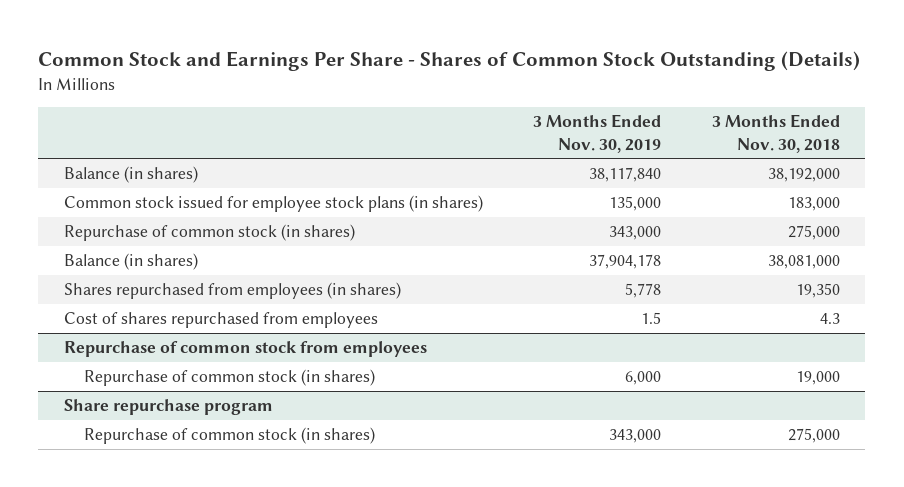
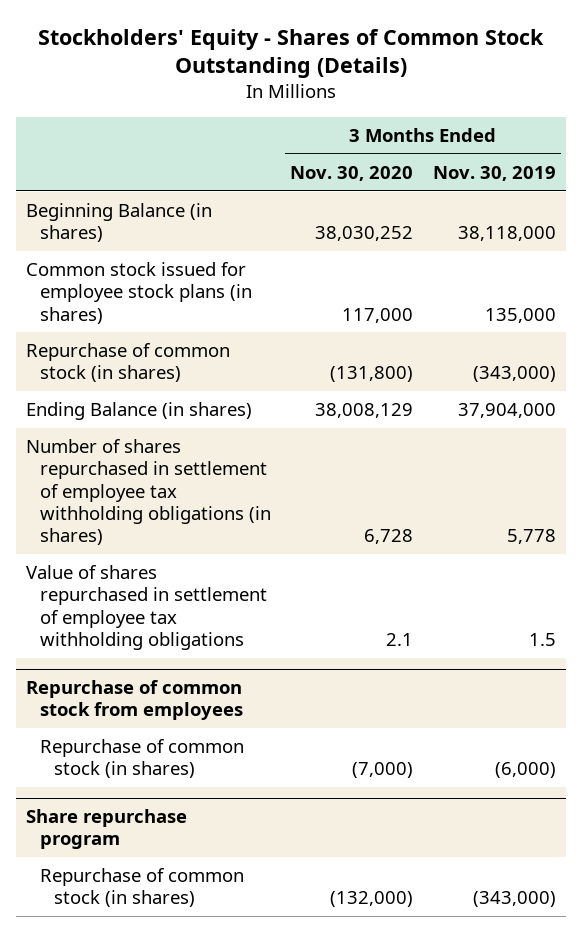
[38,50,861,71] Common Stock and Earnings Per Share - Shares of Common Stock Outstanding (Details) -> [37,28,544,79] Stockholders' Equity - Shares of Common Stock Outstanding (Details)
[711,114,840,153] 3 Months Ended Nov. 30, 2018 -> none
none -> [290,165,414,181] Nov. 30, 2020
[63,166,198,184] Balance (in shares) -> [25,203,212,243] Beginning Balance (in shares)
[589,167,662,183] 38,117,840 -> [457,226,556,242] 38,118,000
[609,226,662,241] 343,000 -> [472,366,556,383] (343,000)
[63,253,198,271] Balance (in shares) -> [25,402,252,421] Ending Balance (in shares)
[589,254,662,270] 37,904,178 -> [457,403,556,419] 37,904,000
[63,282,401,300] Shares repurchased from employees (in shares) -> [25,439,271,546] Number of shares repurchased in settlement of employee tax withholding obligations (in shares)
[63,312,378,329] Cost of shares repurchased from employees -> [25,565,267,650] Value of shares repurchased in settlement of employee tax withholding obligations
[625,371,662,386] 6,000 -> [494,762,556,779] (6,000)
[609,429,662,444] 343,000 -> [472,891,556,908] (343,000)

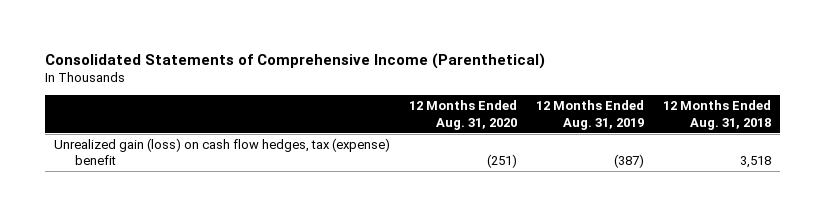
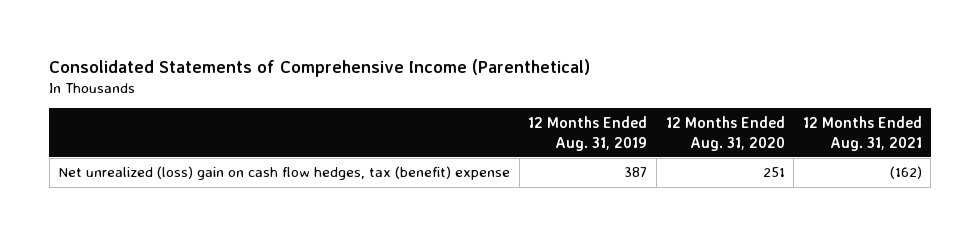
[662,100,771,130] 12 Months Ended Aug. 31, 2018 -> none
none -> [802,115,922,151] 12 Months Ended Aug. 31, 2021
[54,138,391,166] Unrealized gain (loss) on cash flow hedges, tax (expense) benefit -> [58,166,511,181] Net unrealized (loss) gain on cash flow hedges, tax (benefit) expense
[487,154,518,169] (251) -> [762,167,785,178] 251
[613,154,644,169] (387) -> [624,167,648,178] 387

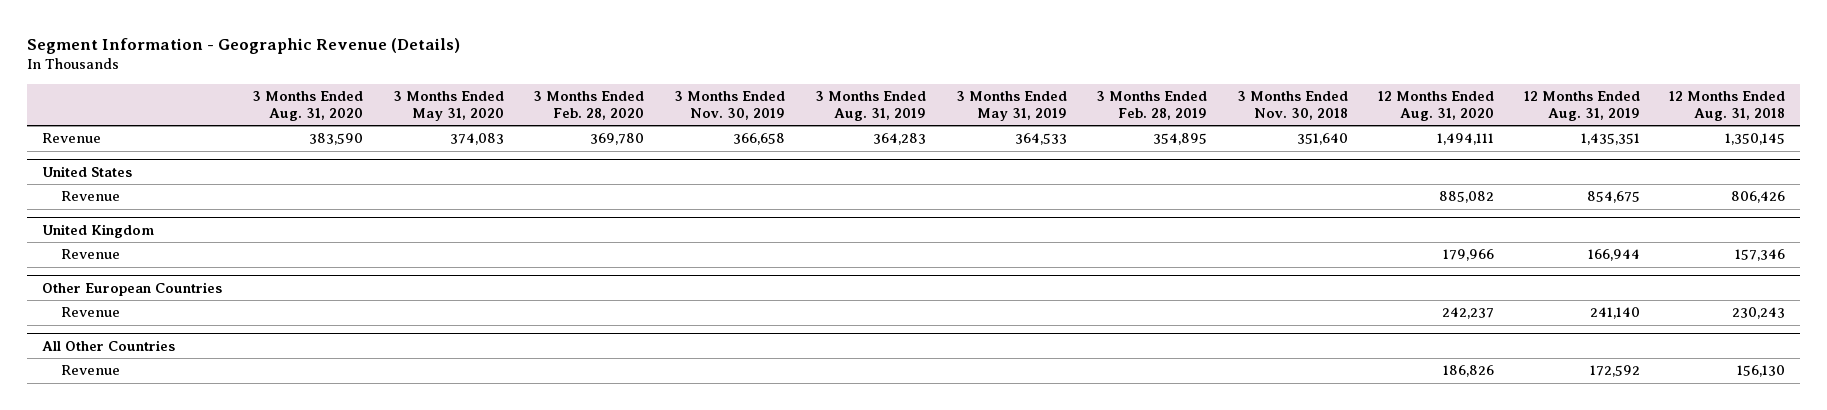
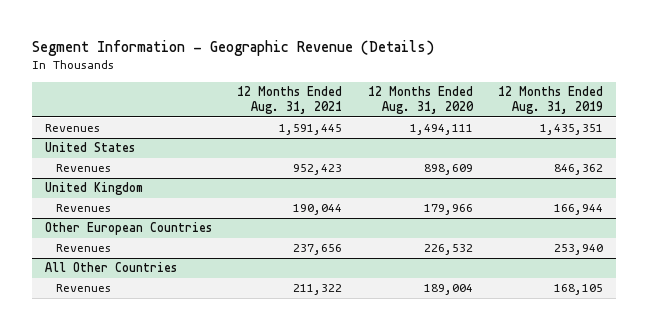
[251,91,363,122] 3 Months Ended Aug. 31, 2020 -> none
[392,91,504,122] 3 Months Ended May 31, 2020 -> none
[533,91,645,121] 3 Months Ended Feb. 28, 2020 -> none
[674,91,786,121] 3 Months Ended Nov. 30, 2019 -> none
[814,91,926,122] 3 Months Ended Aug. 31, 2019 -> none
[955,91,1067,122] 3 Months Ended May 31, 2019 -> none
[1096,91,1208,121] 3 Months Ended Feb. 28, 2019 -> none
[1237,91,1349,121] 3 Months Ended Nov. 30, 2018 -> none
[1669,91,1786,122] 12 Months Ended Aug. 31, 2018 -> none
none -> [237,86,343,115] 12 Months Ended Aug. 31, 2021
[42,133,102,144] Revenue -> [45,124,101,133] Revenues
[61,191,121,202] Revenue -> none
none -> [55,164,111,173] Revenues
[61,249,121,260] Revenue -> [55,204,111,213] Revenues
[61,307,121,318] Revenue -> none
none -> [55,244,111,253] Revenues
[61,365,121,376] Revenue -> none
none -> [55,284,111,293] Revenues

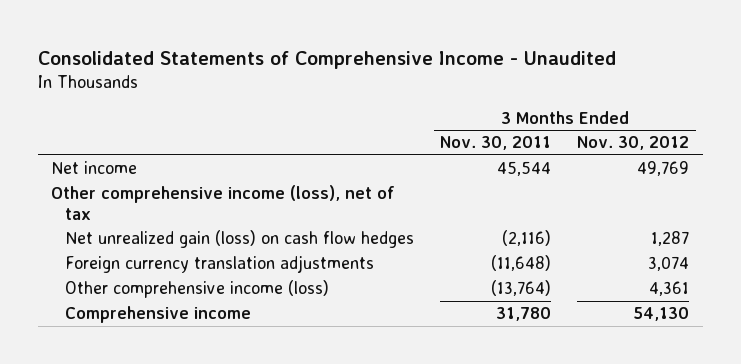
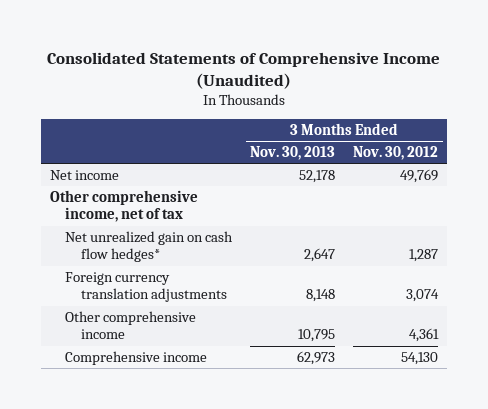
[37,50,616,69] Consolidated Statements of Comprehensive Income - Unaudited -> [47,51,441,89] Consolidated Statements of Comprehensive Income (Unaudited)
[440,136,552,151] Nov. 30, 2011 -> none
none -> [250,146,336,161] Nov. 30, 2013
[51,185,396,220] Other comprehensive income (loss), net of tax -> [50,189,199,223] Other comprehensive income, net of tax
[64,230,414,249] Net unrealized gain (loss) on cash flow hedges -> [65,230,234,263] Net unrealized gain on cash flow hedges*
[64,280,329,299] Other comprehensive income (loss) -> [65,310,197,340] Other comprehensive income

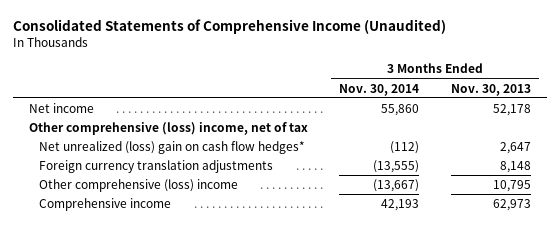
[353,146,439,161] Nov. 30, 2012 -> none
none -> [339,83,420,96] Nov. 30, 2014
[50,189,199,223] Other comprehensive income, net of tax -> [28,121,308,135] Other comprehensive (loss) income, net of tax
[65,230,234,263] Net unrealized gain on cash flow hedges* -> [39,140,306,154] Net unrealized (loss) gain on cash flow hedges*
[65,310,197,340] Other comprehensive income -> [39,178,239,192] Other comprehensive (loss) income

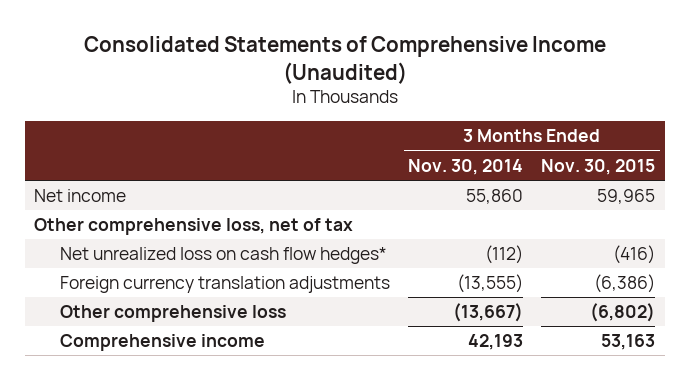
[451,83,532,96] Nov. 30, 2013 -> none
none -> [541,158,656,175] Nov. 30, 2015
[28,121,308,135] Other comprehensive (loss) income, net of tax -> [33,218,353,236] Other comprehensive loss, net of tax
[39,140,306,154] Net unrealized (loss) gain on cash flow hedges* -> [59,247,387,265] Net unrealized loss on cash flow hedges*
[39,178,239,192] Other comprehensive (loss) income -> [59,305,286,323] Other comprehensive loss

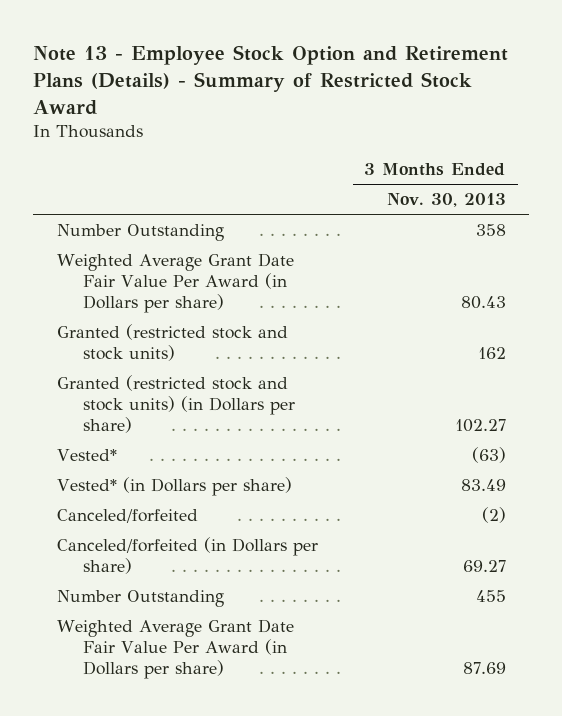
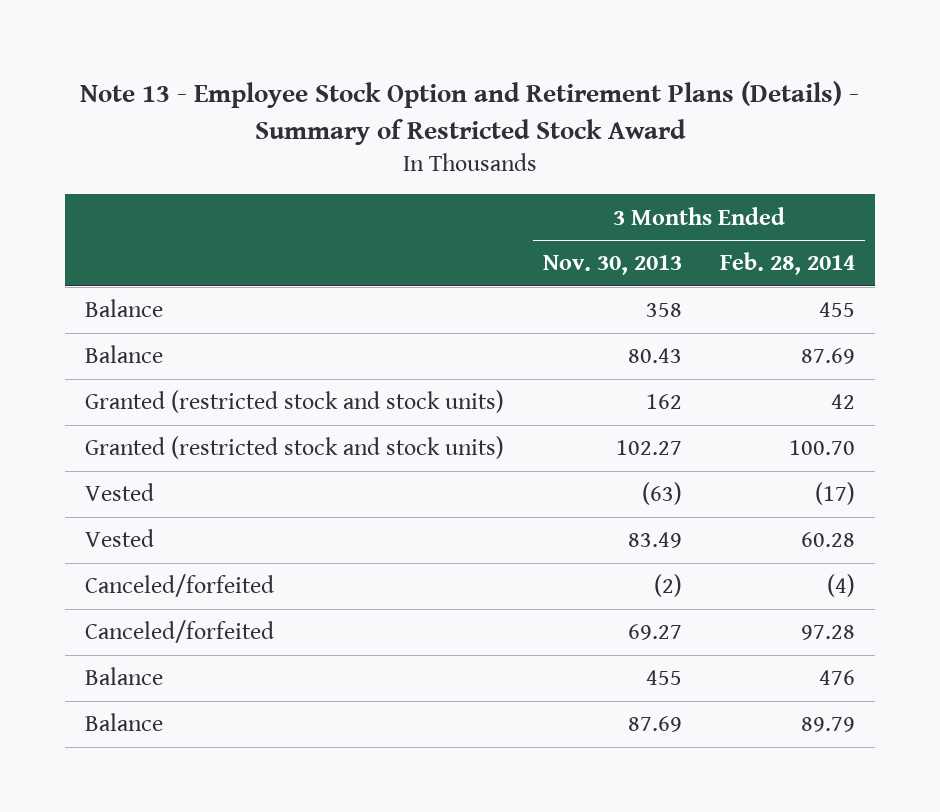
none -> [720,252,856,276] Feb. 28, 2014
[56,223,224,241] Number Outstanding -> [84,299,163,318] Balance
[56,252,294,313] Weighted Average Grant Date Fair Value Per Award (in Dollars per share) -> [84,345,163,364] Balance
[56,374,296,433] Granted (restricted stock and stock units) (in Dollars per share) -> [84,436,504,460] Granted (restricted stock and stock units)
[56,448,117,461] Vested* -> [84,483,154,502] Vested
[56,476,292,496] Vested* (in Dollars per share) -> [84,529,154,548] Vested
[56,536,318,574] Canceled/forfeited (in Dollars per share) -> [84,620,274,644] Canceled/forfeited
[56,589,224,607] Number Outstanding -> [84,667,163,686] Balance
[56,618,294,679] Weighted Average Grant Date Fair Value Per Award (in Dollars per share) -> [84,713,163,732] Balance

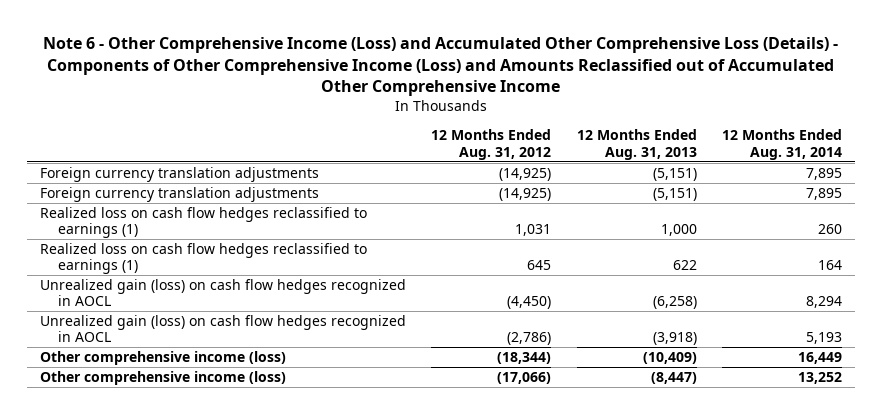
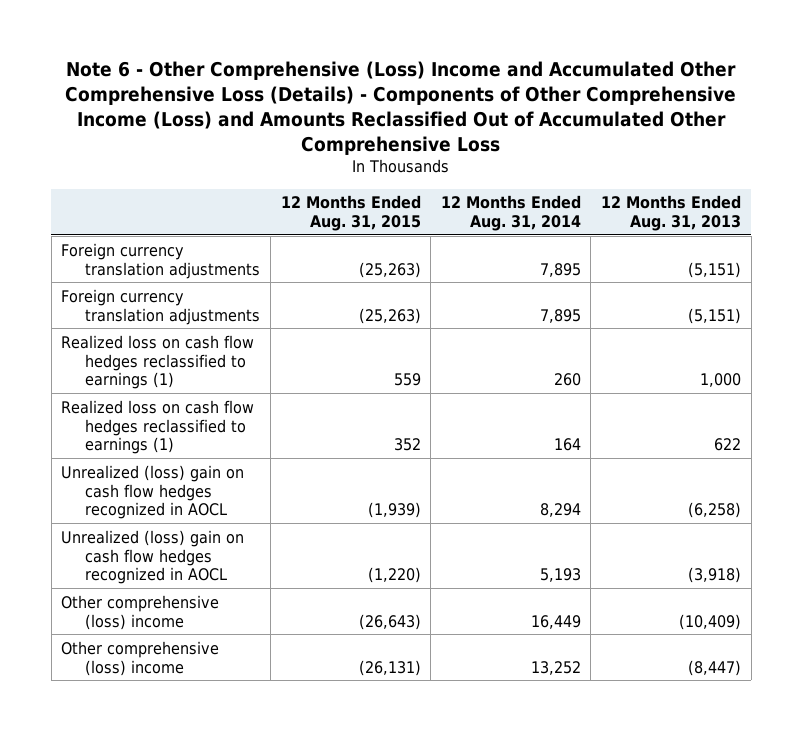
[43,37,839,97] Note 6 - Other Comprehensive Income (Loss) and Accumulated Other Comprehensive Loss (Details) - Components of Other Comprehensive Income (Loss) and Amounts Reclassified out of Accumulated Other Comprehensive Income -> [65,61,737,155] Note 6 - Other Comprehensive (Loss) Income and Accumulated Other Comprehensive Loss (Details) - Components of Other Comprehensive Income (Loss) and Amounts Reclassified Out of Accumulated Other Comprehensive Loss
[431,129,552,160] 12 Months Ended Aug. 31, 2012 -> none
none -> [280,195,421,232] 12 Months Ended Aug. 31, 2015
[40,279,407,307] Unrealized gain (loss) on cash flow hedges recognized in AOCL -> [61,464,245,520] Unrealized (loss) gain on cash flow hedges recognized in AOCL
[40,315,407,343] Unrealized gain (loss) on cash flow hedges recognized in AOCL -> [61,529,245,585] Unrealized (loss) gain on cash flow hedges recognized in AOCL
[40,351,287,366] Other comprehensive income (loss) -> [61,594,220,630] Other comprehensive (loss) income
[40,371,287,386] Other comprehensive income (loss) -> [61,640,220,676] Other comprehensive (loss) income

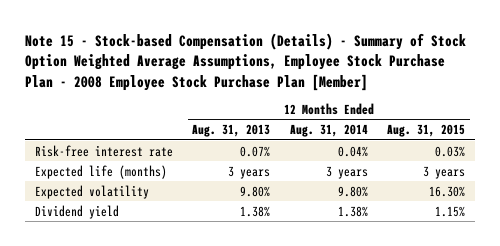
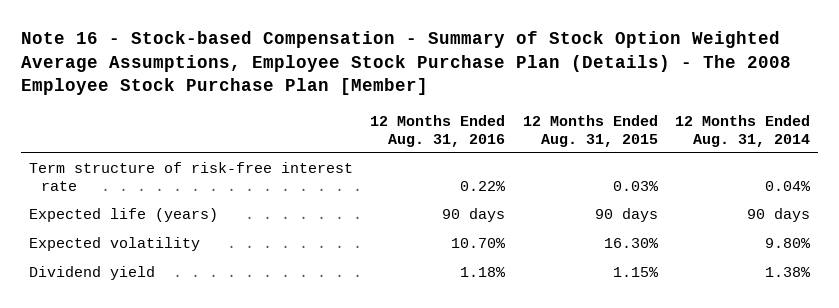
[25,32,467,91] Note 15 - Stock-based Compensation (Details) - Summary of Stock Option Weighted Average Assumptions, Employee Stock Purchase Plan - 2008 Employee Stock Purchase Plan [Member] -> [20,31,791,96] Note 16 - Stock-based Compensation - Summary of Stock Option Weighted Average Assumptions, Employee Stock Purchase Plan (Details) - The 2008 Employee Stock Purchase Plan [Member]
[192,124,271,138] Aug. 31, 2013 -> none
none -> [370,114,506,147] 12 Months Ended Aug. 31, 2016
[35,144,174,157] Risk-free interest rate -> [29,162,354,191] Term structure of risk-free interest rate
[35,164,168,179] Expected life (months) -> [29,208,219,223] Expected life (years)
[325,165,368,179] 3 years -> [746,208,810,223] 90 days
[423,165,466,179] 3 years -> [594,208,658,223] 90 days

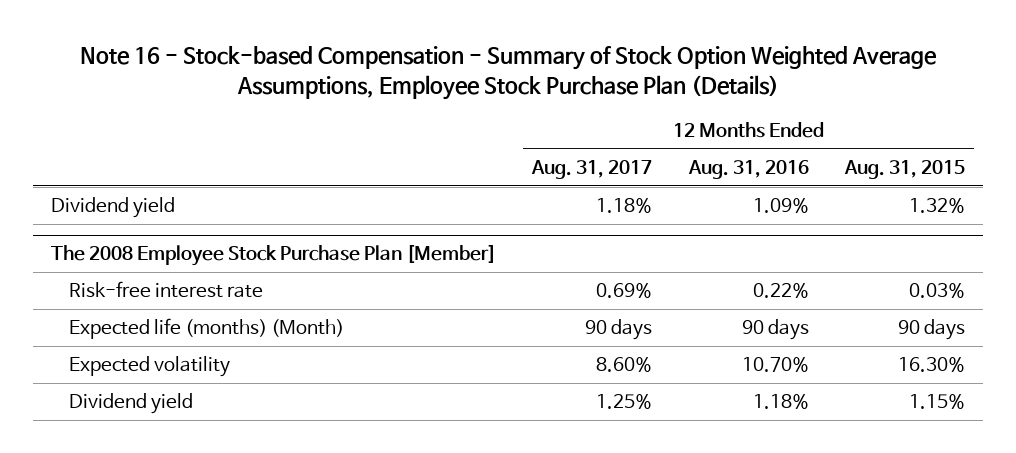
[20,31,791,96] Note 16 - Stock-based Compensation - Summary of Stock Option Weighted Average Assumptions, Employee Stock Purchase Plan (Details) - The 2008 Employee Stock Purchase Plan [Member] -> [80,45,938,100] Note 16 - Stock-based Compensation - Summary of Stock Option Weighted Average Assumptions, Employee Stock Purchase Plan (Details)
[674,114,810,147] 12 Months Ended Aug. 31, 2014 -> none
none -> [531,160,653,180] Aug. 31, 2017
none -> [51,197,176,219] Dividend yield
none -> [51,244,497,267] The 2008 Employee Stock Purchase Plan [Member]
[29,162,354,191] Term structure of risk-free interest rate -> [69,281,264,299] Risk-free interest rate
[29,208,219,223] Expected life (years) -> [69,318,345,340] Expected life (months) (Month)

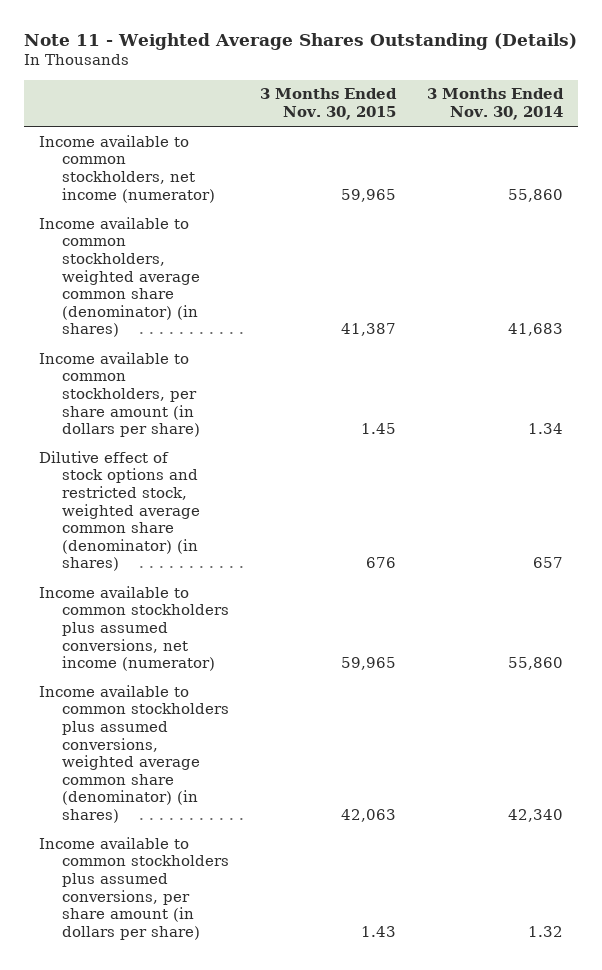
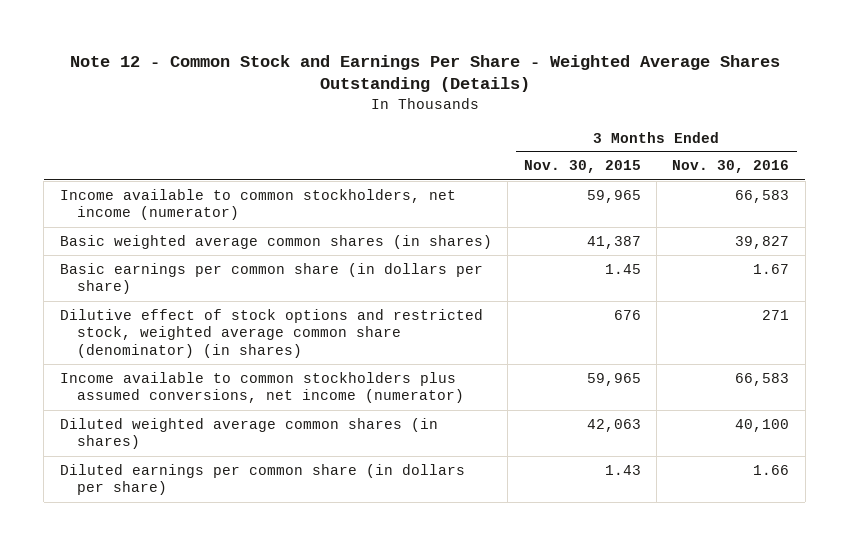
[23,32,577,50] Note 11 - Weighted Average Shares Outstanding (Details) -> [69,54,780,93] Note 12 - Common Stock and Earnings Per Share - Weighted Average Shares Outstanding (Details)
[426,88,564,120] 3 Months Ended Nov. 30, 2014 -> none
none -> [672,160,790,174] Nov. 30, 2016
[39,216,200,338] Income available to common stockholders, weighted average common share (denominator) (in shares) -> [59,234,492,249] Basic weighted average common shares (in shares)
[39,351,200,438] Income available to common stockholders, per share amount (in dollars per share) -> [59,262,483,295] Basic earnings per common share (in dollars per share)
[39,684,229,823] Income available to common stockholders plus assumed conversions, weighted average common share (denominator) (in shares) -> [59,417,438,450] Diluted weighted average common shares (in shares)
[39,836,229,940] Income available to common stockholders plus assumed conversions, per share amount (in dollars per share) -> [59,463,465,496] Diluted earnings per common share (in dollars per share)

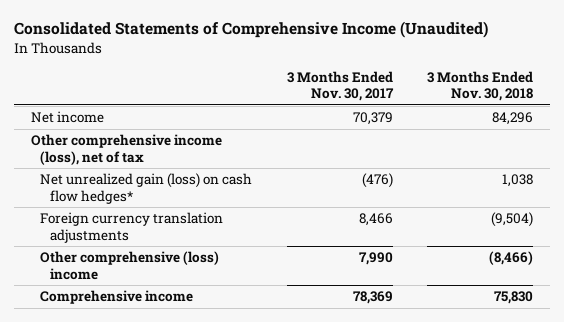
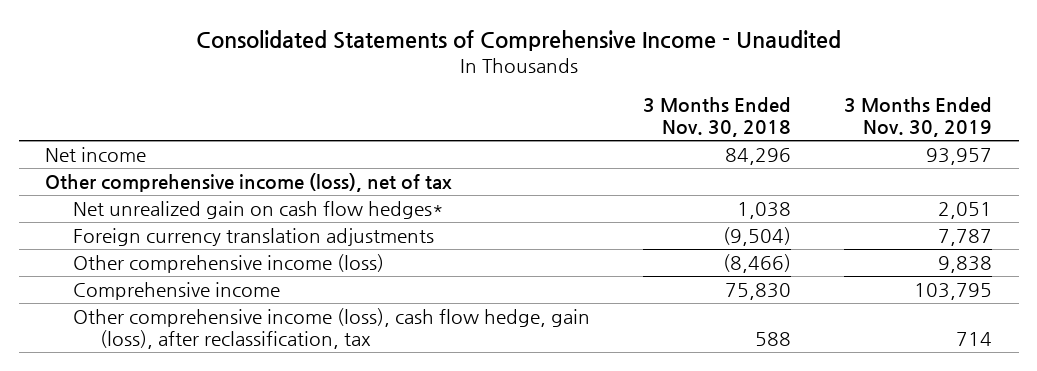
[13,21,488,39] Consolidated Statements of Comprehensive Income (Unaudited) -> [195,30,841,52] Consolidated Statements of Comprehensive Income - Unaudited
[286,71,394,102] 3 Months Ended Nov. 30, 2017 -> none
none -> [844,96,993,138] 3 Months Ended Nov. 30, 2019
[40,173,253,204] Net unrealized gain (loss) on cash flow hedges* -> [72,200,444,219] Net unrealized gain on cash flow hedges*
[40,251,220,280] Other comprehensive (loss) income -> [72,253,384,273] Other comprehensive income (loss)
none -> [72,307,590,350] Other comprehensive income (loss), cash flow hedge, gain (loss), after reclassification, tax

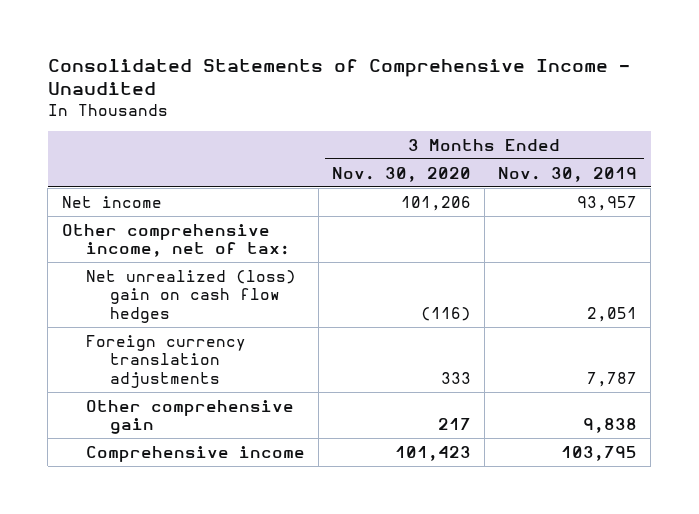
[642,96,791,138] 3 Months Ended Nov. 30, 2018 -> none
none -> [331,166,471,182] Nov. 30, 2020
[45,172,453,192] Other comprehensive income (loss), net of tax -> [61,223,290,258] Other comprehensive income, net of tax:
[72,200,444,219] Net unrealized gain on cash flow hedges* -> [85,269,296,323] Net unrealized (loss) gain on cash flow hedges
[72,253,384,273] Other comprehensive income (loss) -> [85,399,294,435] Other comprehensive gain
[72,307,590,350] Other comprehensive income (loss), cash flow hedge, gain (loss), after reclassification, tax -> none

